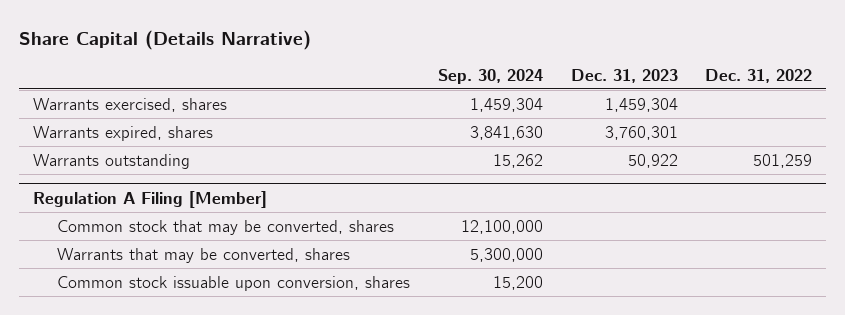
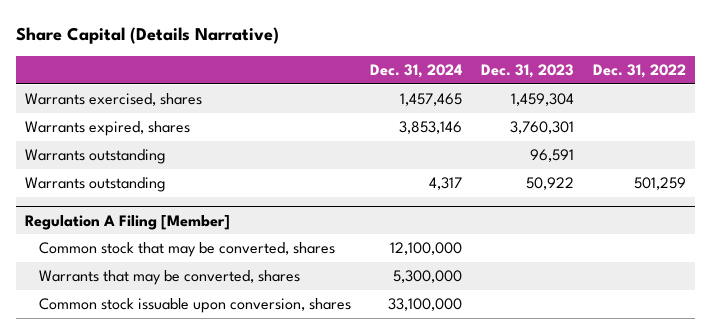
[438,68,544,84] Sep. 30, 2024 -> none
none -> [370,64,463,79] Dec. 31, 2024
none -> [25,149,167,165] Warrants outstanding

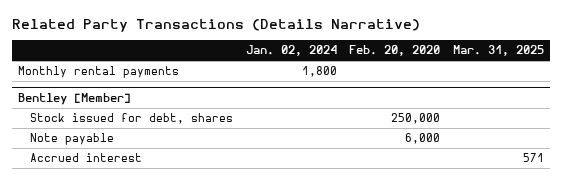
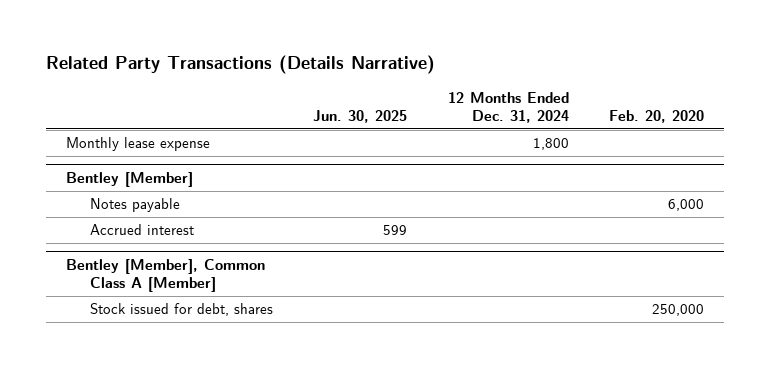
[245,45,337,57] Jan. 02, 2024 -> none
[453,45,545,57] Mar. 31, 2025 -> none
none -> [313,109,408,123] Jun. 30, 2025
none -> [447,91,569,123] 12 Months Ended Dec. 31, 2024
[17,66,179,79] Monthly rental payments -> none
none -> [66,137,211,152] Monthly lease expense
[30,113,234,125] Stock issued for debt, shares -> none
[30,133,115,146] Note payable -> [89,198,180,213] Notes payable
none -> [66,259,266,293] Bentley [Member], Common Class A [Member]
none -> [89,303,273,317] Stock issued for debt, shares

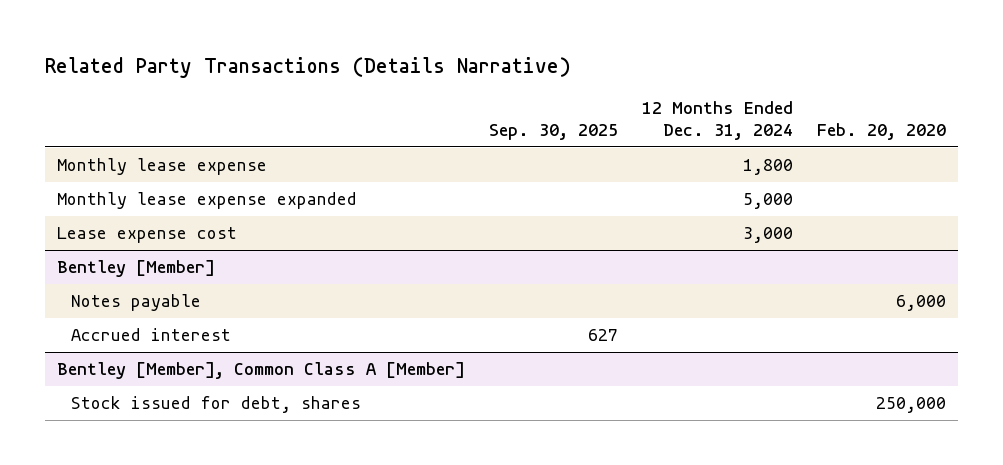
[313,109,408,123] Jun. 30, 2025 -> none
none -> [488,123,618,140] Sep. 30, 2025
none -> [56,192,357,210] Monthly lease expense expanded
none -> [56,227,237,244] Lease expense cost

